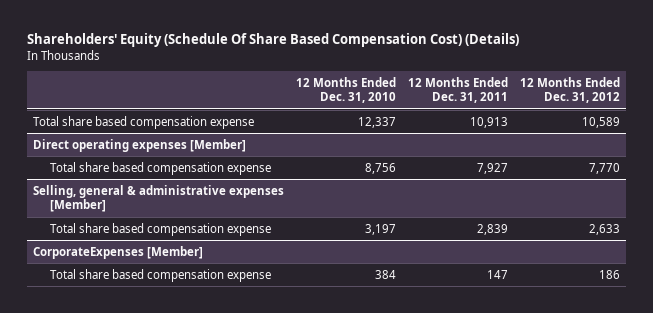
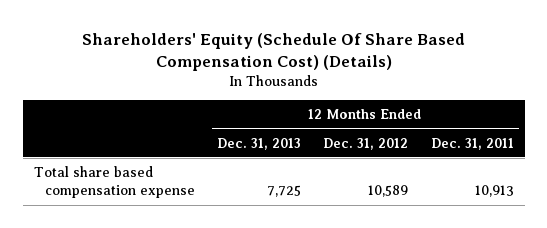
[295,76,396,104] 12 Months Ended Dec. 31, 2010 -> none
none -> [217,137,302,150] Dec. 31, 2013
[32,138,246,152] Direct operating expenses [Member] -> none
[50,161,272,175] Total share based compensation expense -> none
[32,184,284,213] Selling, general & administrative expenses [Member] -> none
[50,222,272,236] Total share based compensation expense -> none
[32,245,203,259] CorporateExpenses [Member] -> none
[50,268,272,282] Total share based compensation expense -> none

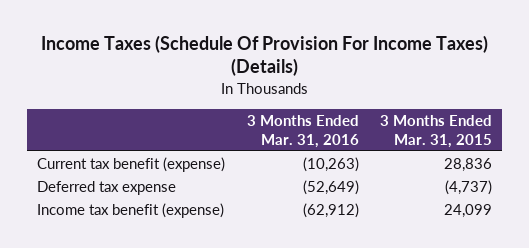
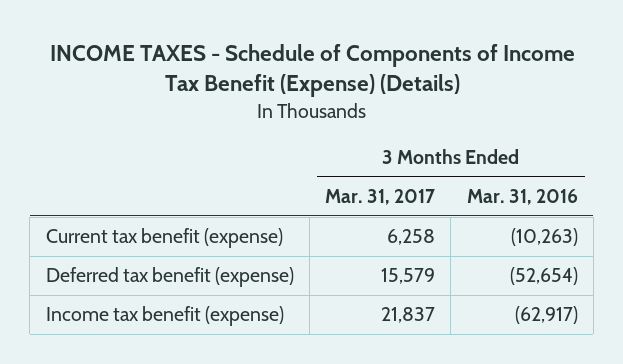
[40,35,488,77] Income Taxes (Schedule Of Provision For Income Taxes) (Details) -> [49,43,575,98] INCOME TAXES - Schedule of Components of Income Tax Benefit (Expense) (Details)
[379,114,492,148] 3 Months Ended Mar. 31, 2015 -> none
none -> [325,189,436,206] Mar. 31, 2017
[37,180,177,195] Deferred tax expense -> [45,267,294,288] Deferred tax benefit (expense)
[302,179,359,195] (52,649) -> [509,267,578,286] (52,654)
[302,202,359,218] (62,912) -> [514,306,578,325] (62,917)

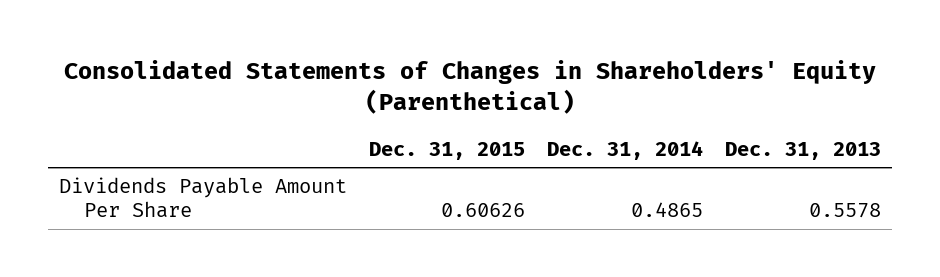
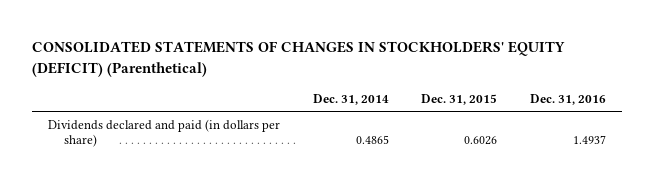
[64,60,877,115] Consolidated Statements of Changes in Shareholders' Equity (Parenthetical) -> [31,41,565,77] CONSOLIDATED STATEMENTS OF CHANGES IN STOCKHOLDERS' EQUITY (DEFICIT) (Parenthetical)
[725,141,882,160] Dec. 31, 2013 -> none
none -> [530,93,607,105] Dec. 31, 2016
[58,177,347,219] Dividends Payable Amount Per Share -> [48,118,281,148] Dividends declared and paid (in dollars per share)
[441,203,526,218] 0.60626 -> [464,136,498,146] 0.6026

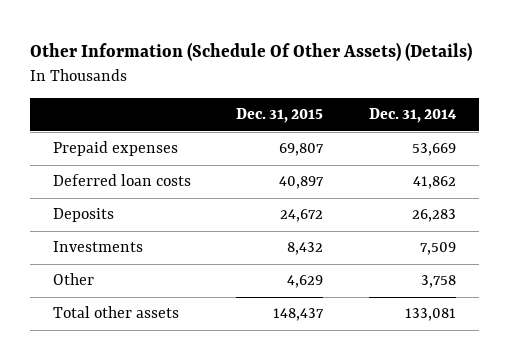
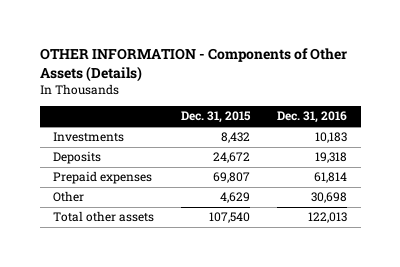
[30,42,473,62] Other Information (Schedule Of Other Assets) (Details) -> [39,47,347,82] OTHER INFORMATION - Components of Other Assets (Details)
[368,108,457,124] Dec. 31, 2014 -> none
none -> [277,111,348,124] Dec. 31, 2016
[52,174,191,187] Deferred loan costs -> none
[52,208,114,223] Deposits -> [53,151,102,165] Deposits
[52,141,178,157] Prepaid expenses -> [53,171,153,185] Prepaid expenses
[273,308,325,322] 148,437 -> [209,212,251,224] 107,540

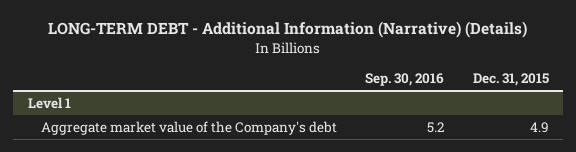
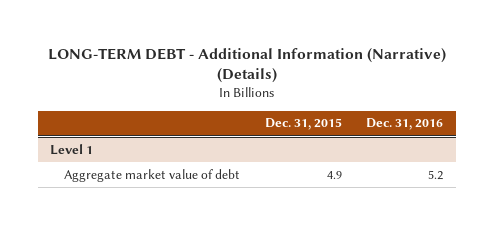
[365,72,445,86] Sep. 30, 2016 -> none
none -> [366,118,444,131] Dec. 31, 2016
[41,120,338,135] Aggregate market value of the Company's debt -> [64,168,241,182] Aggregate market value of debt

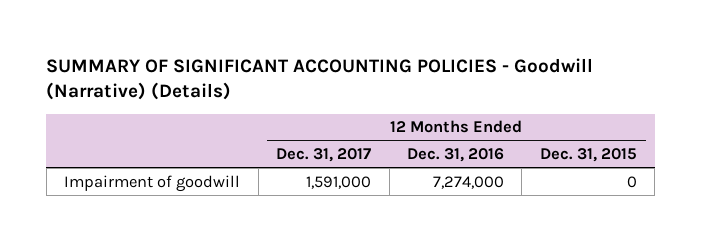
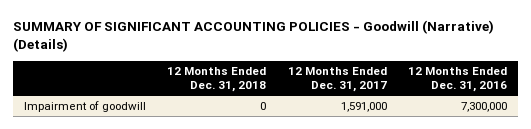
[539,148,637,163] Dec. 31, 2015 -> none
none -> [167,67,267,93] 12 Months Ended Dec. 31, 2018
[432,175,504,189] 7,274,000 -> [460,102,507,113] 7,300,000

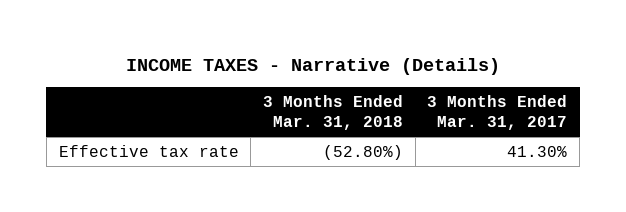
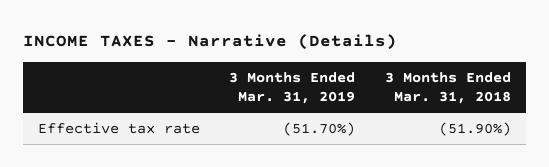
[427,94,568,130] 3 Months Ended Mar. 31, 2017 -> none
none -> [229,71,356,105] 3 Months Ended Mar. 31, 2019
[322,144,403,160] (52.80%) -> [438,122,511,137] (51.90%)

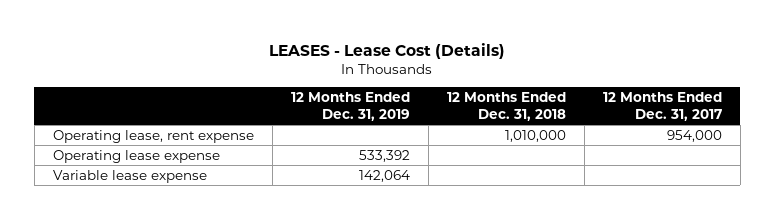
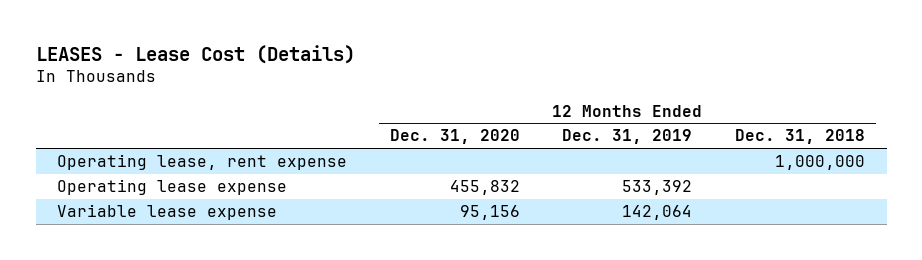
[602,92,722,121] 12 Months Ended Dec. 31, 2017 -> none
none -> [389,129,520,145] Dec. 31, 2020
[504,129,566,142] 1,010,000 -> [775,155,866,171] 1,000,000

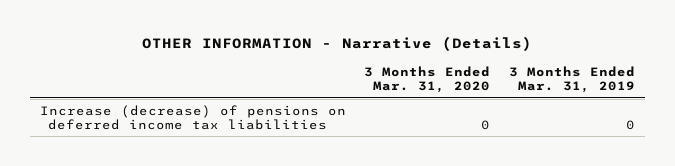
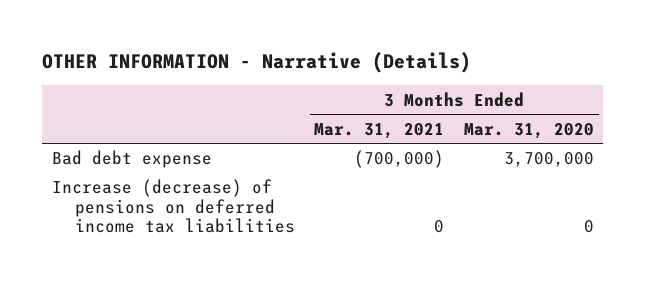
[509,66,636,94] 3 Months Ended Mar. 31, 2019 -> none
none -> [314,122,445,139] Mar. 31, 2021
none -> [51,150,212,169] Bad debt expense

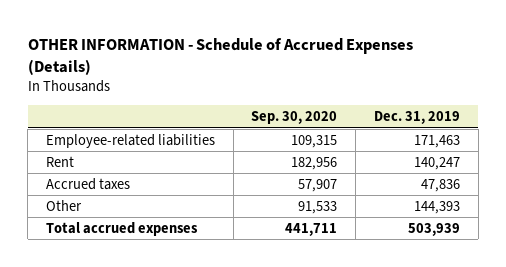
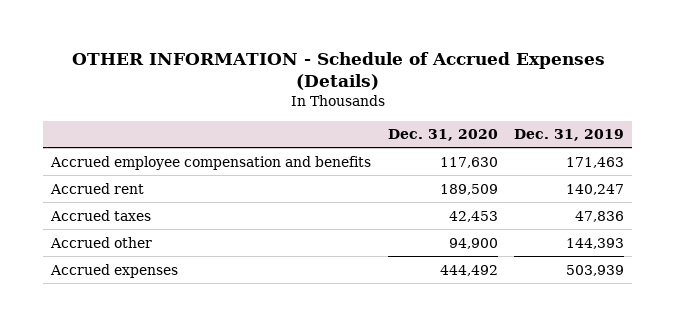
[251,111,338,125] Sep. 30, 2020 -> none
none -> [387,129,498,142] Dec. 31, 2020
[45,133,215,148] Employee-related liabilities -> [50,155,372,170] Accrued employee compensation and benefits
[45,155,74,167] Rent -> [50,182,145,194] Accrued rent
[45,199,82,211] Other -> [50,236,153,248] Accrued other
[45,221,198,236] Total accrued expenses -> [50,263,179,278] Accrued expenses

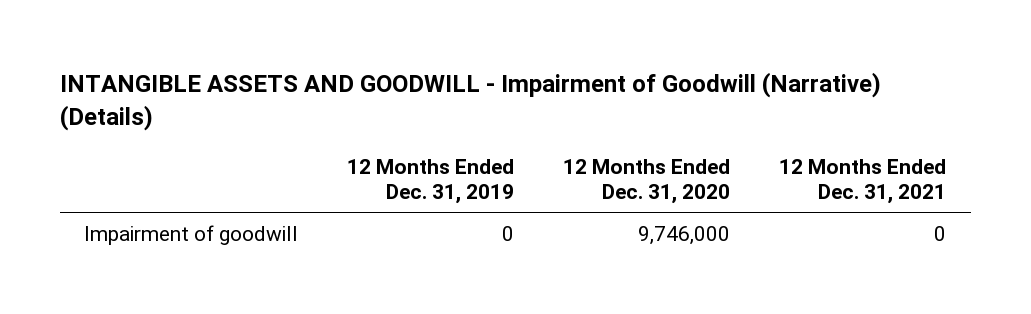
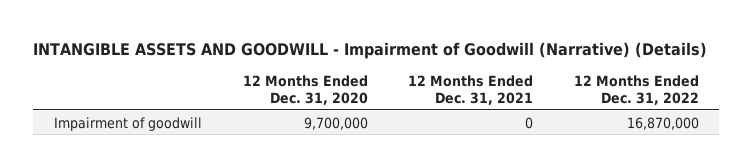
[347,158,515,204] 12 Months Ended Dec. 31, 2019 -> none
none -> [574,75,700,106] 12 Months Ended Dec. 31, 2022
[638,226,731,246] 9,746,000 -> [303,116,368,130] 9,700,000

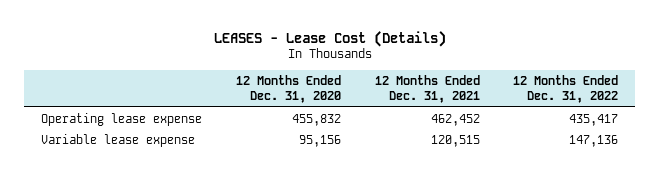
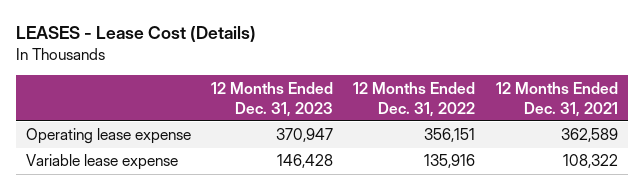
[235,74,341,104] 12 Months Ended Dec. 31, 2020 -> none
none -> [211,81,334,117] 12 Months Ended Dec. 31, 2023
[430,113,480,126] 462,452 -> [560,128,618,143] 362,589
[569,113,619,126] 435,417 -> [424,128,476,143] 356,151
[430,134,480,147] 120,515 -> [562,154,618,169] 108,322
[569,134,619,147] 147,136 -> [424,154,476,169] 135,916

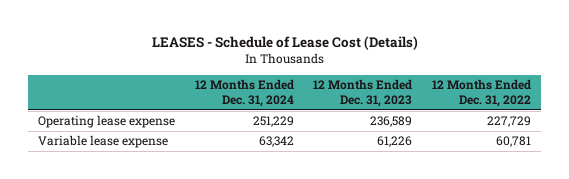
[15,26,256,43] LEASES - Lease Cost (Details) -> [151,35,418,50] LEASES - Schedule of Lease Cost (Details)
[495,81,618,117] 12 Months Ended Dec. 31, 2021 -> none
none -> [194,78,294,107] 12 Months Ended Dec. 31, 2024
[276,128,334,143] 370,947 -> [370,116,413,128] 236,589
[424,128,476,143] 356,151 -> [486,116,531,128] 227,729
[277,154,334,169] 146,428 -> [377,136,413,148] 61,226
[424,154,476,169] 135,916 -> [495,136,531,148] 60,781

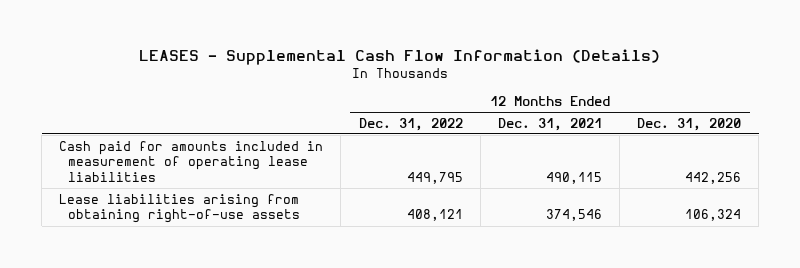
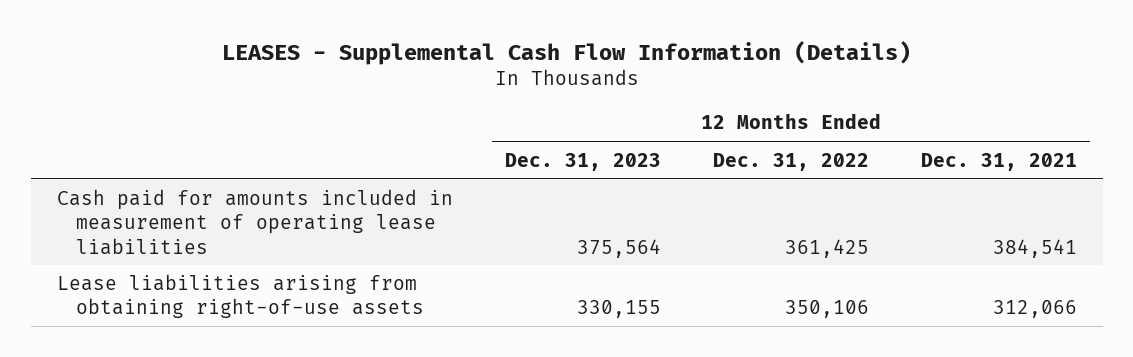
[637,117,742,131] Dec. 31, 2020 -> none
none -> [504,152,661,171] Dec. 31, 2023
[406,172,463,185] 449,795 -> [784,238,869,258] 361,425
[545,172,602,185] 490,115 -> [992,238,1077,258] 384,541
[406,209,463,222] 408,121 -> [784,300,869,319] 350,106
[545,209,602,222] 374,546 -> [992,300,1077,319] 312,066

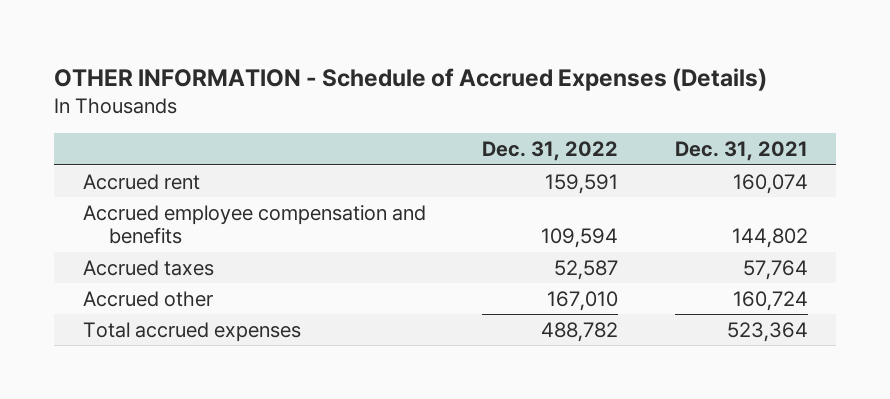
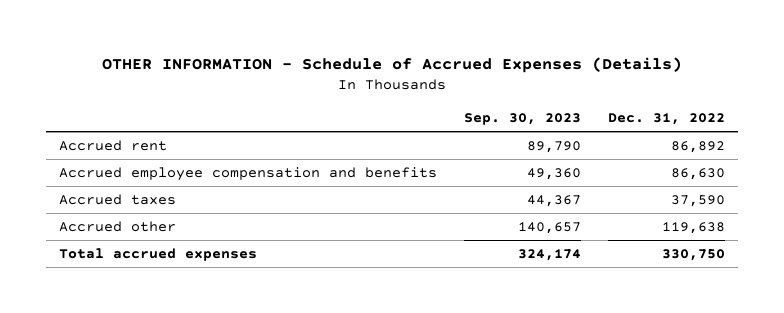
[674,141,808,162] Dec. 31, 2021 -> none
none -> [463,112,581,125] Sep. 30, 2023
[545,173,619,194] 159,591 -> [670,141,725,154] 86,892
[541,228,619,249] 109,594 -> [670,168,725,181] 86,630
[554,259,619,280] 52,587 -> [670,195,725,208] 37,590
[547,290,619,311] 167,010 -> [661,222,725,235] 119,638
[541,321,619,342] 488,782 -> [661,249,725,262] 330,750

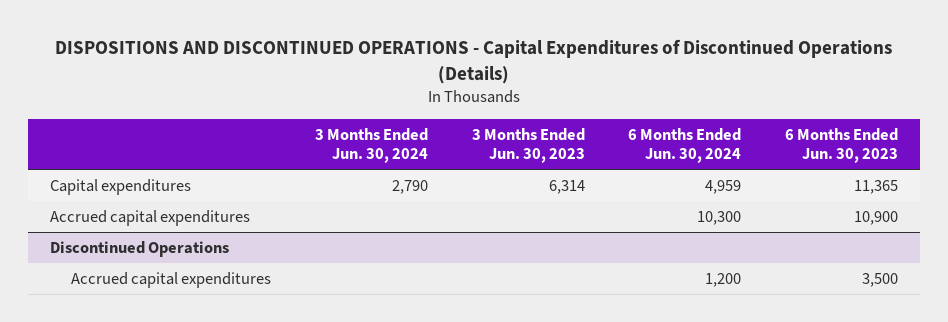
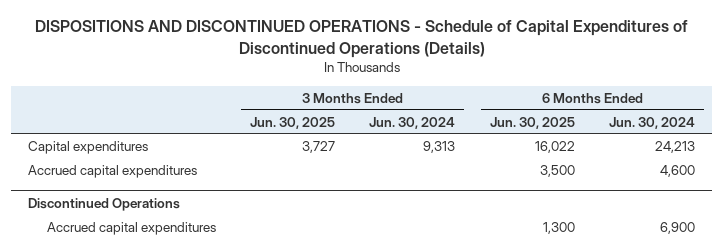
[54,38,892,84] DISPOSITIONS AND DISCONTINUED OPERATIONS - Capital Expenditures of Discontinued Operations (Details) -> [34,20,688,58] DISPOSITIONS AND DISCONTINUED OPERATIONS - Schedule of Capital Expenditures of Discontinued Operations (Details)
[471,127,585,164] 3 Months Ended Jun. 30, 2023 -> none
[784,127,898,164] 6 Months Ended Jun. 30, 2023 -> none
none -> [249,116,335,129] Jun. 30, 2025
none -> [489,116,575,129] Jun. 30, 2025
[391,179,428,194] 2,790 -> [423,140,456,153] 9,313
[705,179,742,194] 4,959 -> [655,140,696,153] 24,213
[697,210,742,225] 10,300 -> [660,164,696,177] 4,600
[705,272,742,287] 1,200 -> [660,221,696,234] 6,900

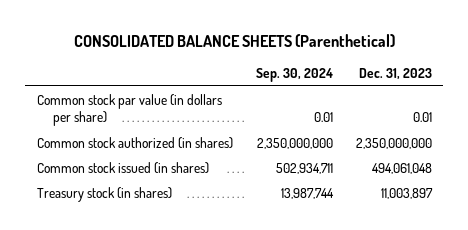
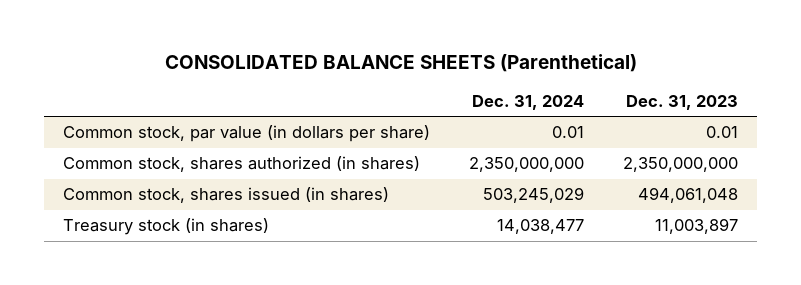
[255,68,333,83] Sep. 30, 2024 -> none
none -> [472,94,585,110] Dec. 31, 2024
[36,93,222,127] Common stock par value (in dollars per share) -> [63,125,431,143] Common stock, par value (in dollars per share)
[36,136,233,149] Common stock authorized (in shares) -> [63,156,421,173] Common stock, shares authorized (in shares)
[36,161,209,174] Common stock issued (in shares) -> [63,187,390,204] Common stock, shares issued (in shares)

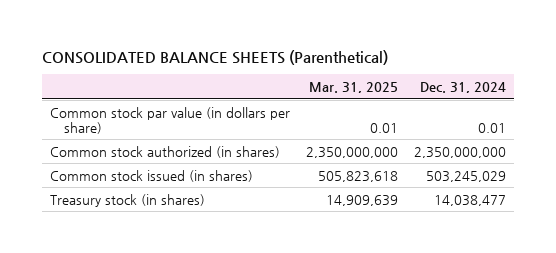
[625,94,738,110] Dec. 31, 2023 -> none
none -> [309,81,399,93] Mar. 31, 2025
[63,125,431,143] Common stock, par value (in dollars per share) -> [50,106,291,134] Common stock par value (in dollars per share)
[63,156,421,173] Common stock, shares authorized (in shares) -> [50,145,281,158] Common stock authorized (in shares)
[63,187,390,204] Common stock, shares issued (in shares) -> [50,169,254,182] Common stock issued (in shares)

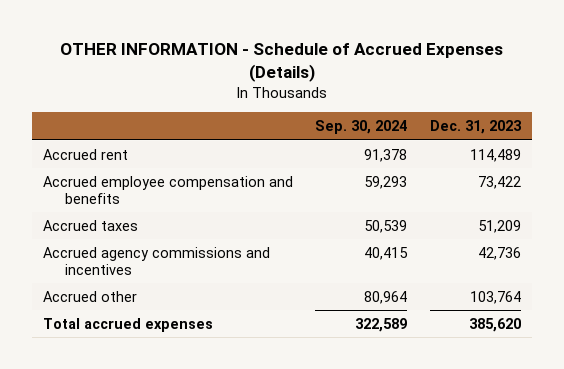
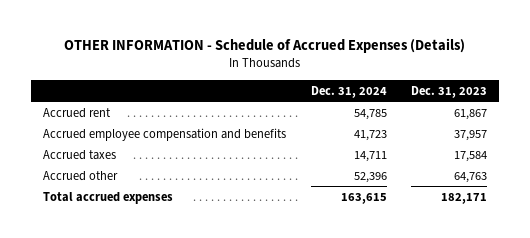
[315,120,408,135] Sep. 30, 2024 -> none
none -> [310,85,387,98] Dec. 31, 2024
[43,246,271,276] Accrued agency commissions and incentives -> none
[469,148,521,162] 114,489 -> [453,108,487,120] 61,867
[477,175,521,189] 73,422 -> [453,129,487,141] 37,957
[477,219,521,233] 51,209 -> [453,150,487,162] 17,584
[469,290,521,304] 103,764 -> [453,171,487,183] 64,763
[468,317,521,332] 385,620 -> [440,192,487,204] 182,171

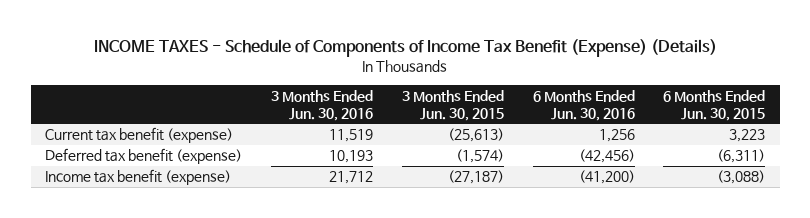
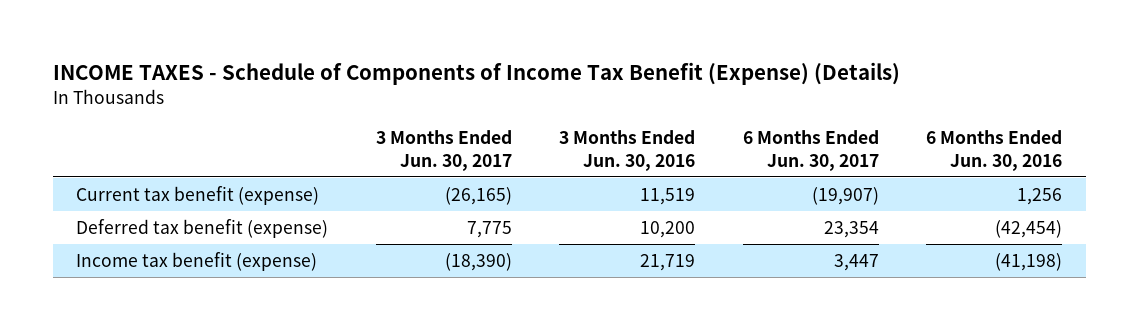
[401,89,504,121] 3 Months Ended Jun. 30, 2015 -> none
[663,89,766,121] 6 Months Ended Jun. 30, 2015 -> none
none -> [375,130,512,172] 3 Months Ended Jun. 30, 2017
none -> [742,130,879,172] 6 Months Ended Jun. 30, 2017
[328,150,373,164] 10,193 -> [640,220,696,238] 10,200
[578,149,635,164] (42,456) -> [995,219,1063,238] (42,454)
[328,171,373,185] 21,712 -> [640,253,696,271] 21,719
[578,170,635,185] (41,200) -> [995,252,1063,271] (41,198)

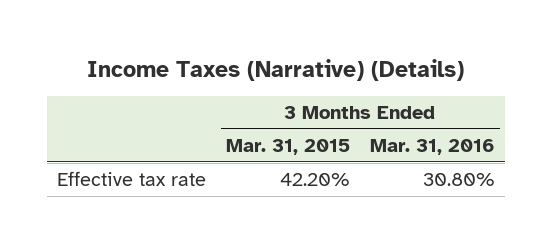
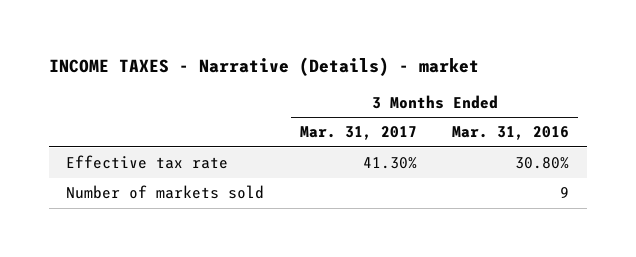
[86,58,464,81] Income Taxes (Narrative) (Details) -> [48,57,479,77] INCOME TAXES - Narrative (Details) - market
[225,138,350,155] Mar. 31, 2015 -> none
none -> [299,126,417,141] Mar. 31, 2017
none -> [66,185,265,200] Number of markets sold

